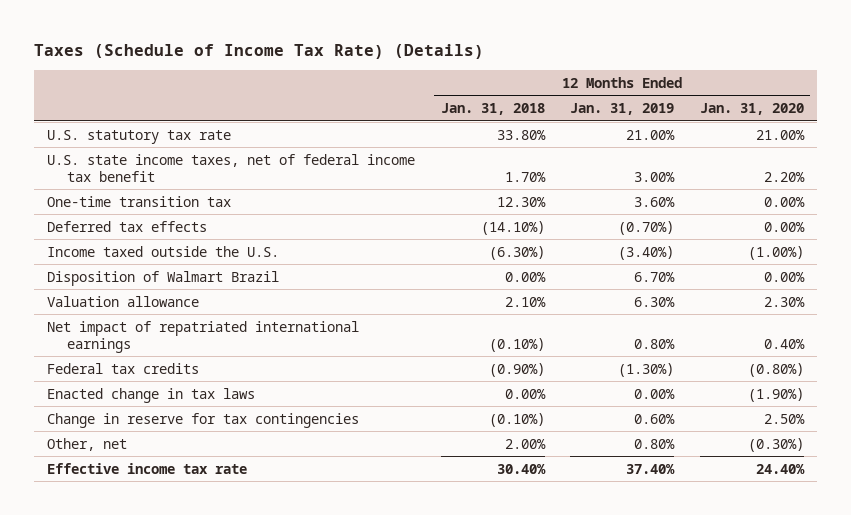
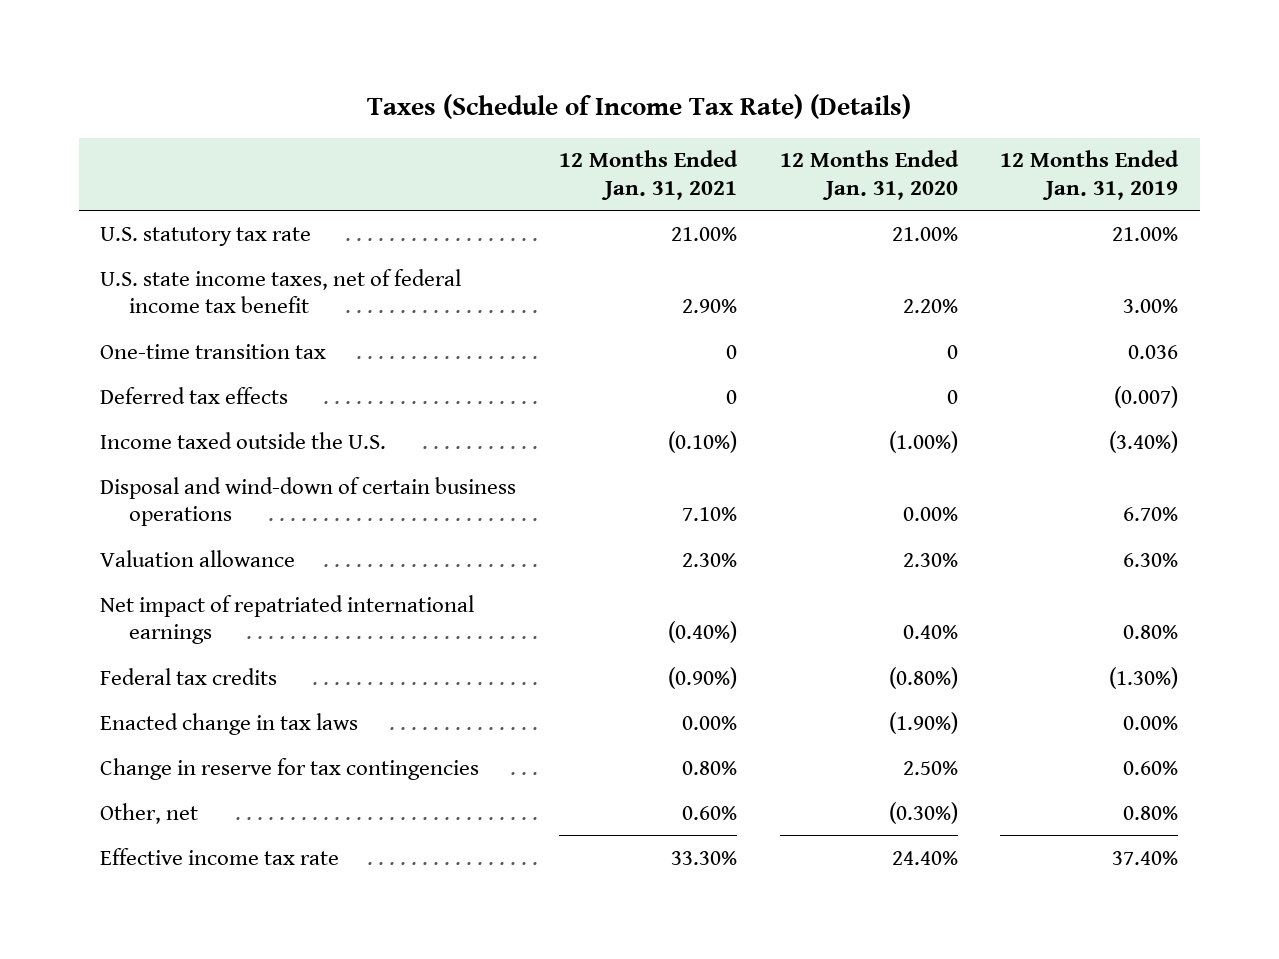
[440,102,545,115] Jan. 31, 2018 -> none
none -> [558,150,738,200] 12 Months Ended Jan. 31, 2021
[634,196,676,207] 3.60% -> [1128,344,1179,359] 0.036
[764,196,806,207] 0.00% -> [946,344,958,359] 0
[618,220,675,235] (0.70%) -> [1114,385,1179,408] (0.007)
[764,221,806,232] 0.00% -> [946,389,958,404] 0
[46,270,279,286] Disposition of Walmart Brazil -> [100,476,517,527] Disposal and wind-down of certain business operations

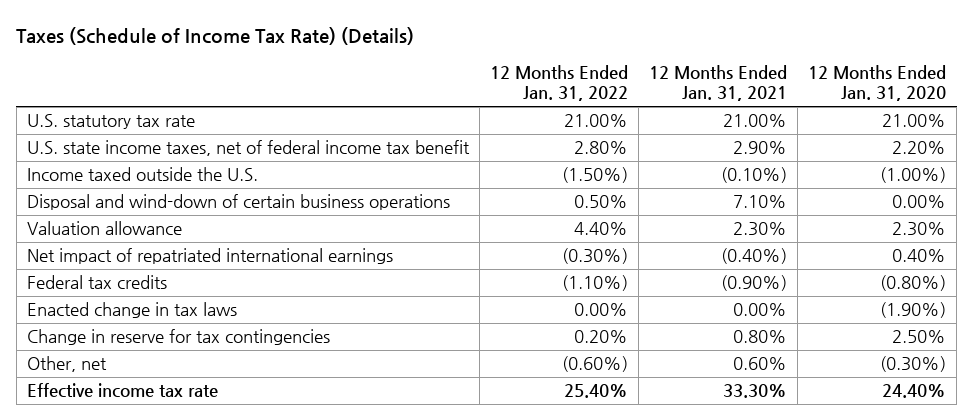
[1000,150,1180,200] 12 Months Ended Jan. 31, 2019 -> none
none -> [489,64,628,102] 12 Months Ended Jan. 31, 2022
[100,343,327,359] One-time transition tax -> none
[100,386,289,404] Deferred tax effects -> none

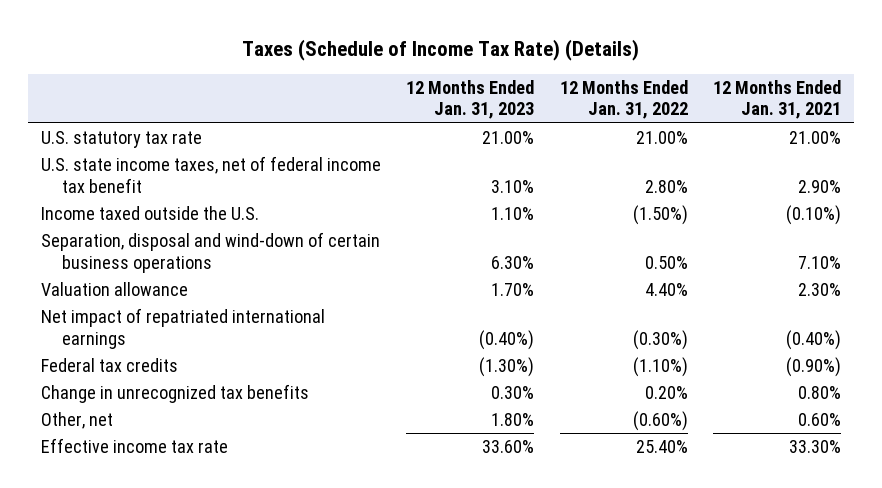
[808,64,947,102] 12 Months Ended Jan. 31, 2020 -> none
none -> [406,79,535,120] 12 Months Ended Jan. 31, 2023
[26,194,450,211] Disposal and wind-down of certain business operations -> [40,231,380,273] Separation, disposal and wind-down of certain business operations
[26,302,237,319] Enacted change in tax laws -> none
[26,329,330,346] Change in reserve for tax contingencies -> [40,383,309,403] Change in unrecognized tax benefits

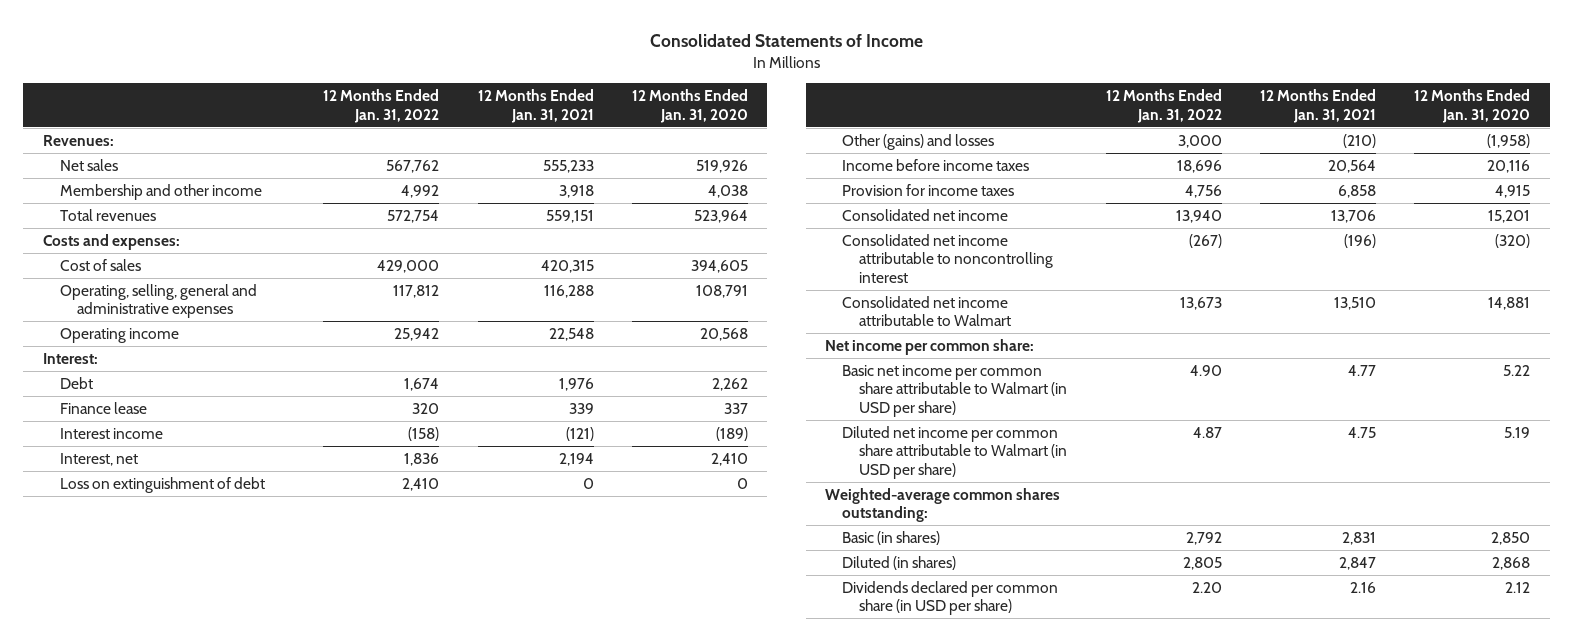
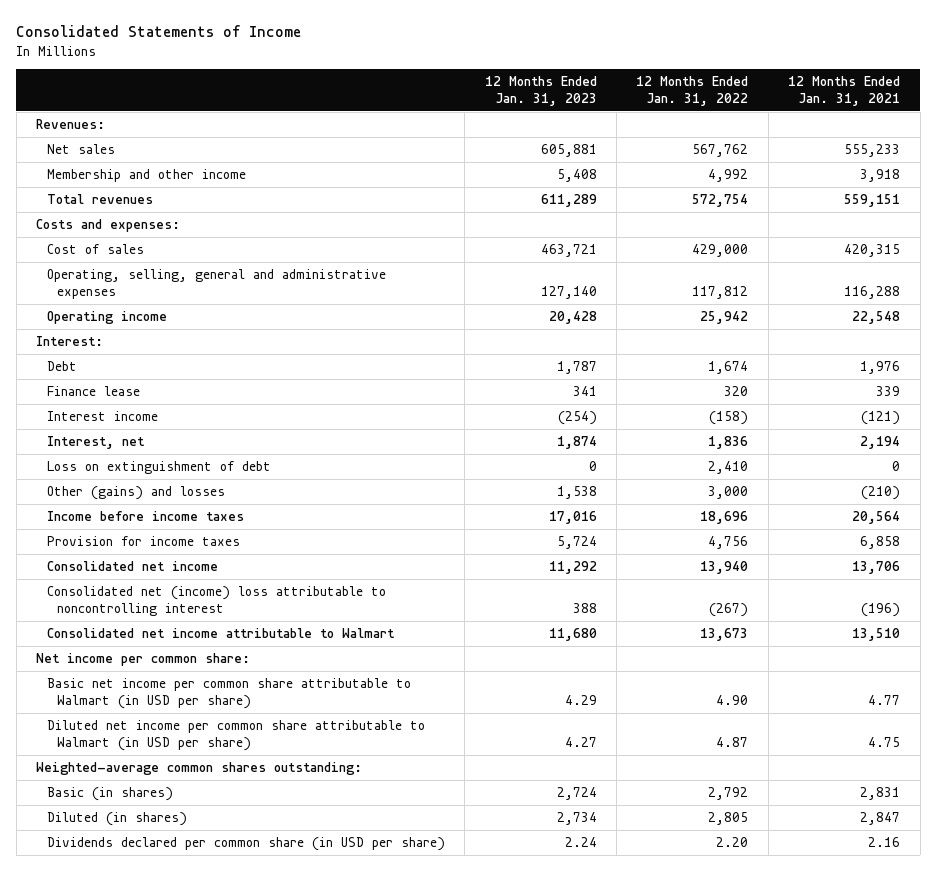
[632,88,749,123] 12 Months Ended Jan. 31, 2020 -> none
none -> [484,76,597,107] 12 Months Ended Jan. 31, 2023
[841,233,1054,284] Consolidated net income attributable to noncontrolling interest -> [46,585,386,616] Consolidated net (income) loss attributable to noncontrolling interest

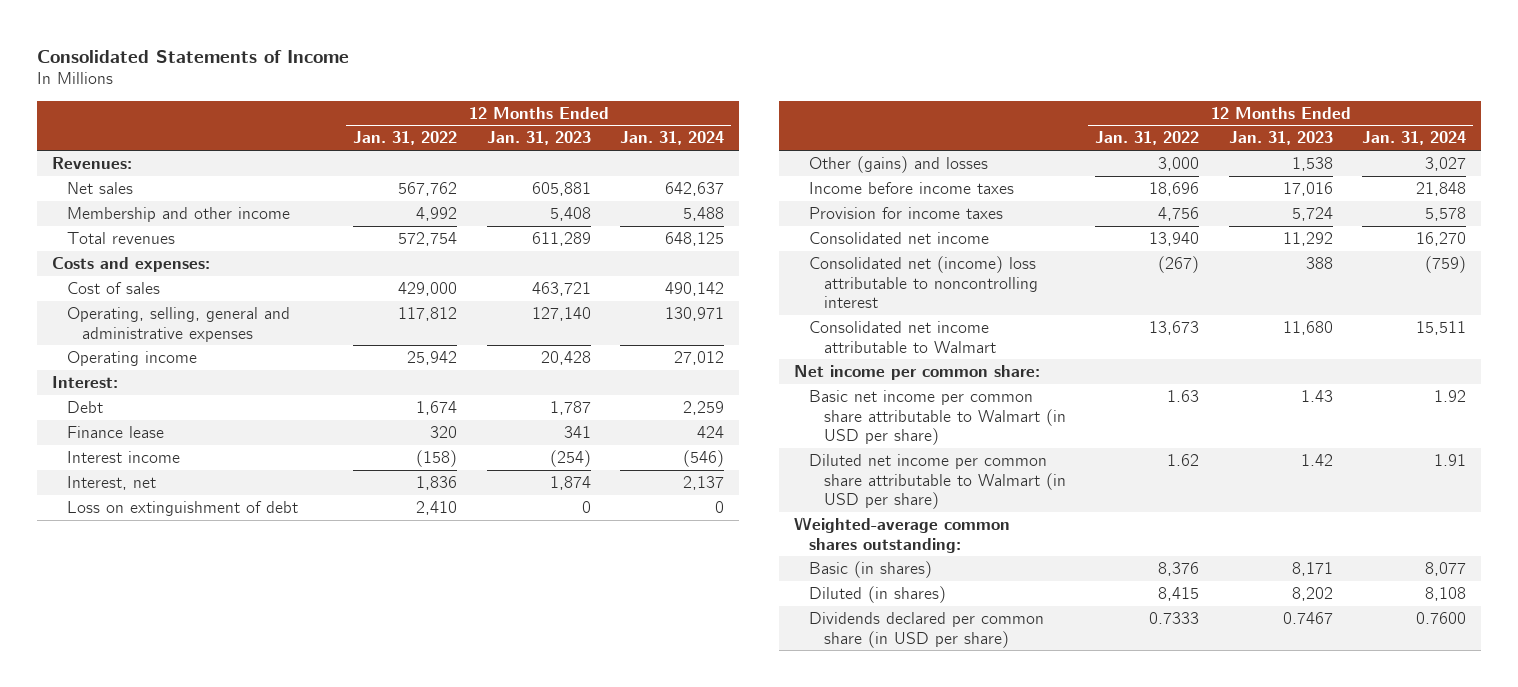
[788,76,901,107] 12 Months Ended Jan. 31, 2021 -> none
none -> [619,131,724,146] Jan. 31, 2024
[564,694,597,705] 4.29 -> [1300,389,1333,402] 1.43
[716,694,749,705] 4.90 -> [1167,389,1200,402] 1.63
[564,736,597,747] 4.27 -> [1300,453,1333,466] 1.42
[716,736,749,747] 4.87 -> [1167,453,1200,466] 1.62
[556,786,597,800] 2,724 -> [1291,561,1333,576] 8,171
[708,786,749,800] 2,792 -> [1158,561,1200,576] 8,376
[556,811,597,825] 2,734 -> [1291,586,1333,601] 8,202
[708,811,749,825] 2,805 -> [1158,586,1200,601] 8,415
[564,836,597,847] 2.24 -> [1282,611,1333,624] 0.7467
[716,836,749,847] 2.20 -> [1149,611,1200,624] 0.7333

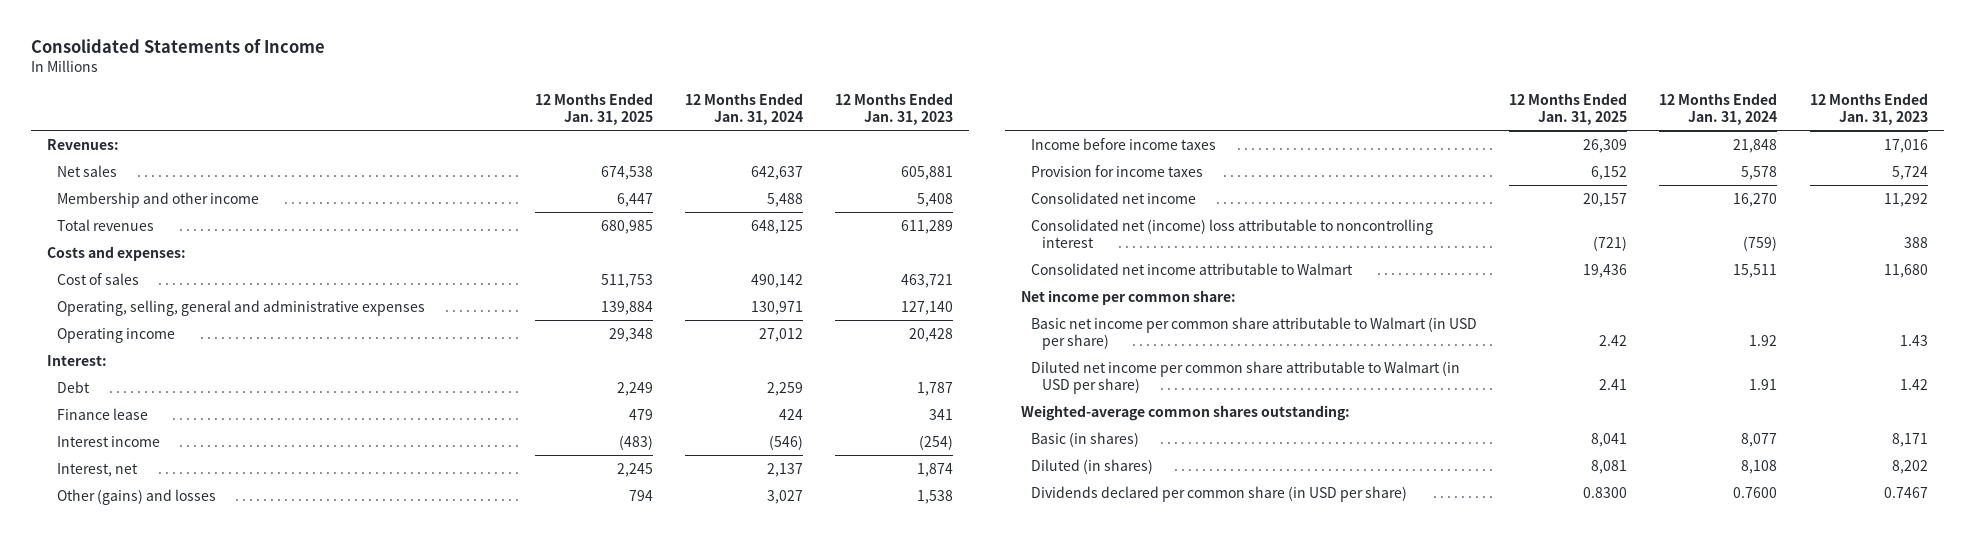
[353,131,458,146] Jan. 31, 2022 -> none
none -> [535,92,654,125] 12 Months Ended Jan. 31, 2025
[66,500,298,516] Loss on extinguishment of debt -> none

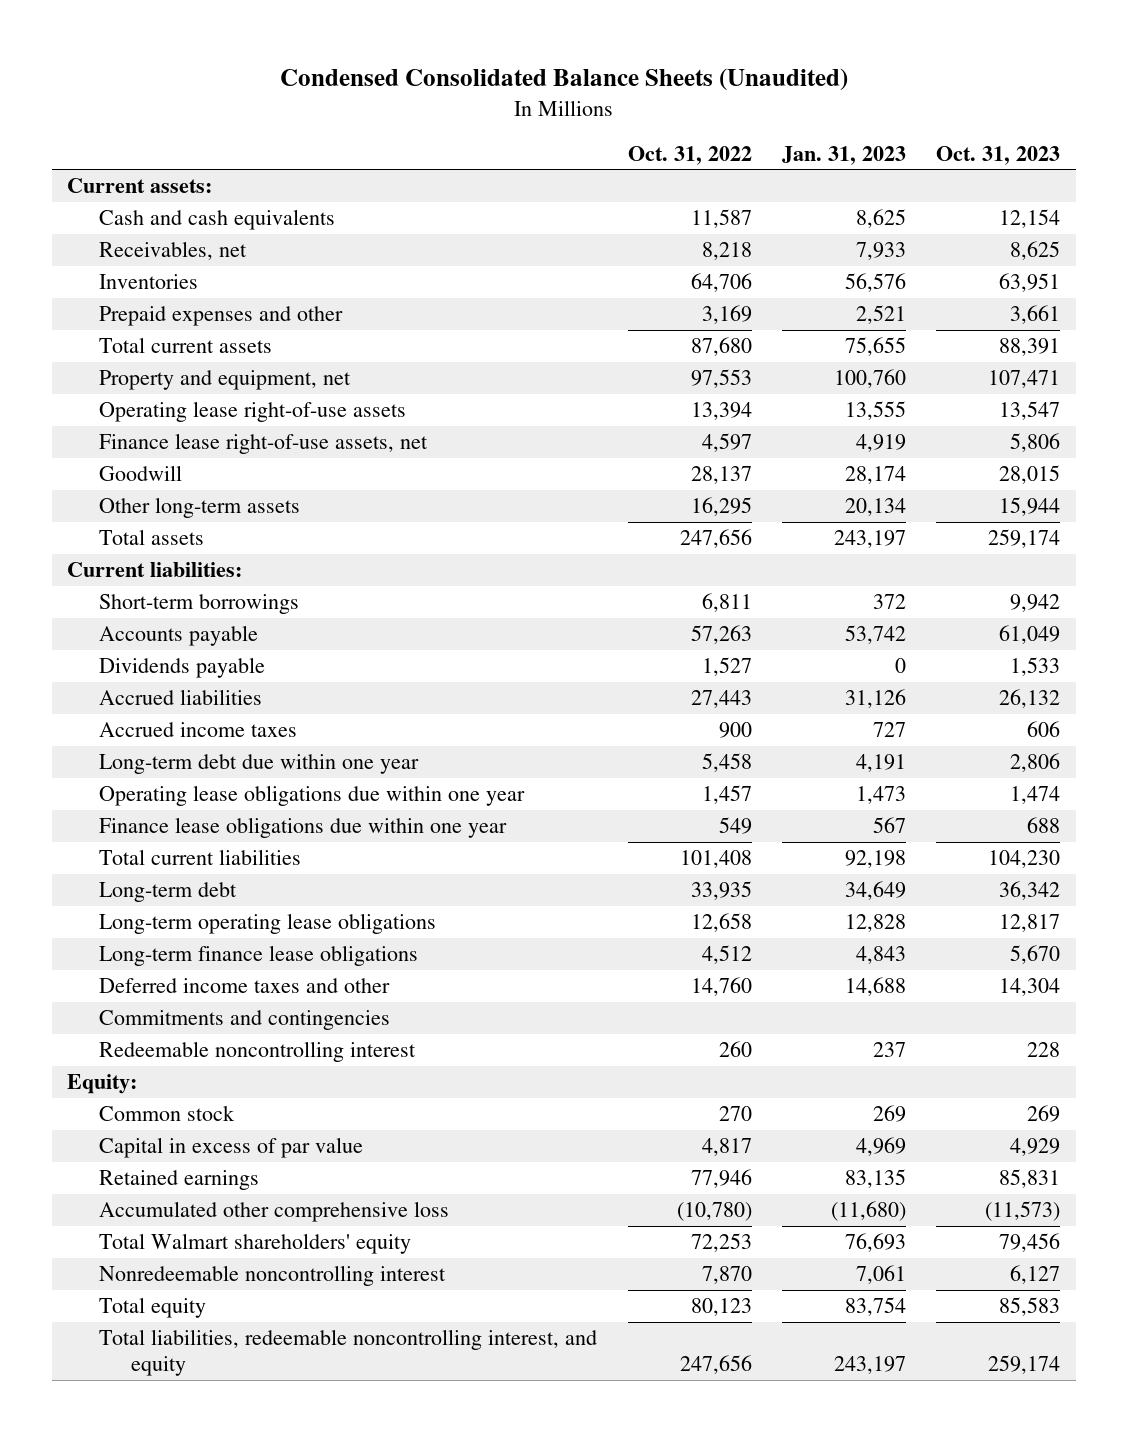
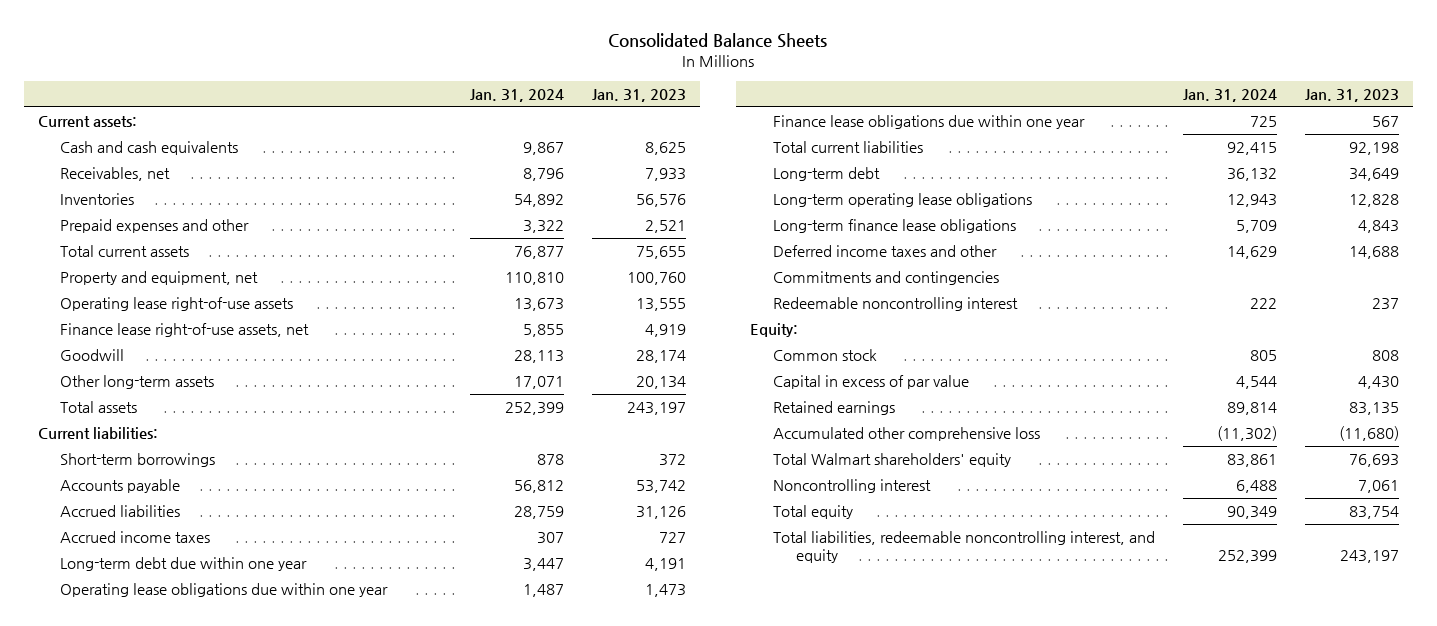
[279,68,848,92] Condensed Consolidated Balance Sheets (Unaudited) -> [608,33,828,49] Consolidated Balance Sheets
[627,145,752,165] Oct. 31, 2022 -> none
[936,145,1061,165] Oct. 31, 2023 -> none
none -> [470,88,565,102] Jan. 31, 2024
[99,657,266,679] Dividends payable -> none
[872,1105,906,1123] 269 -> [1371,350,1399,362] 808
[855,1137,906,1157] 4,969 -> [1357,376,1399,390] 4,430
[99,1265,447,1287] Nonredeemable noncontrolling interest -> [773,479,932,494] Noncontrolling interest

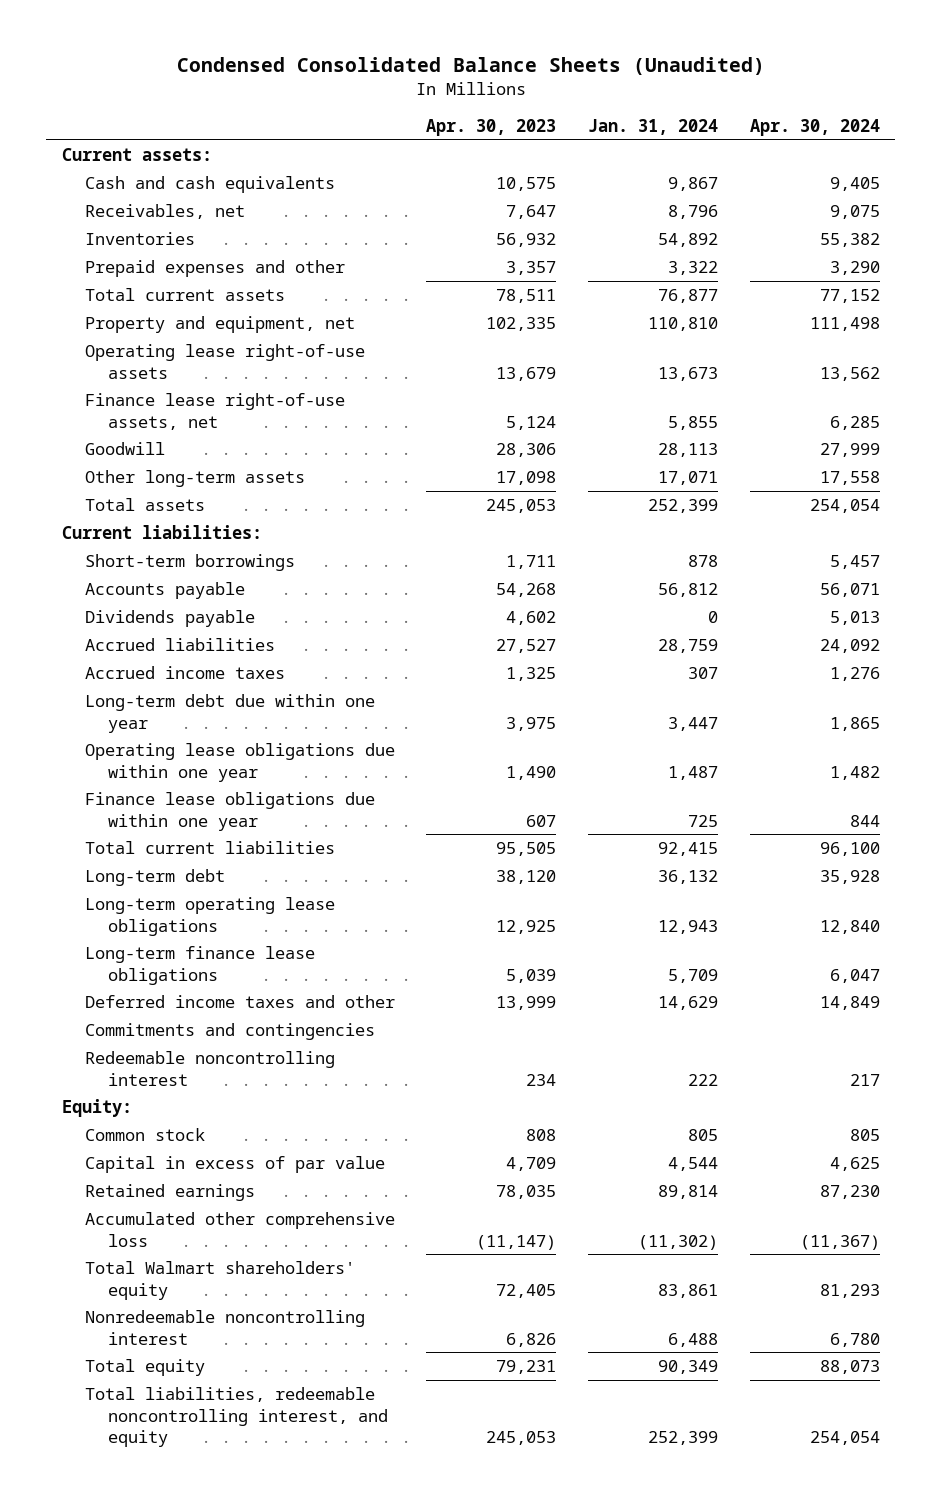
[608,33,828,49] Consolidated Balance Sheets -> [176,57,765,76] Condensed Consolidated Balance Sheets (Unaudited)
[592,88,687,102] Jan. 31, 2023 -> none
none -> [426,119,557,137] Apr. 30, 2023
none -> [749,119,880,137] Apr. 30, 2024
none -> [84,609,255,627] Dividends payable
[773,479,932,494] Noncontrolling interest -> [84,1309,365,1345] Nonredeemable noncontrolling interest

